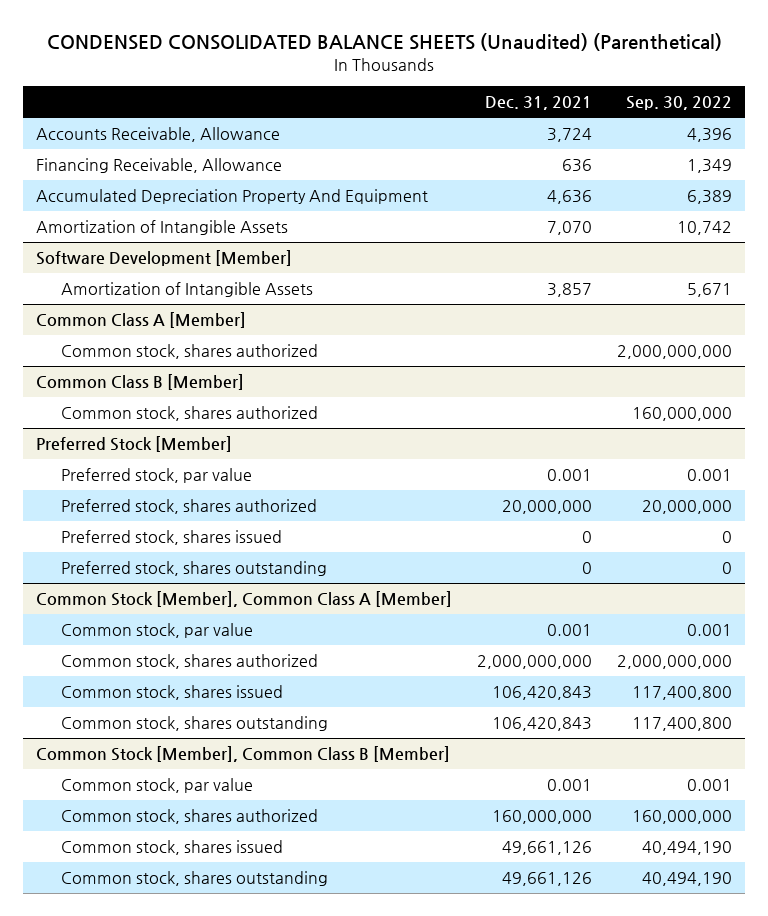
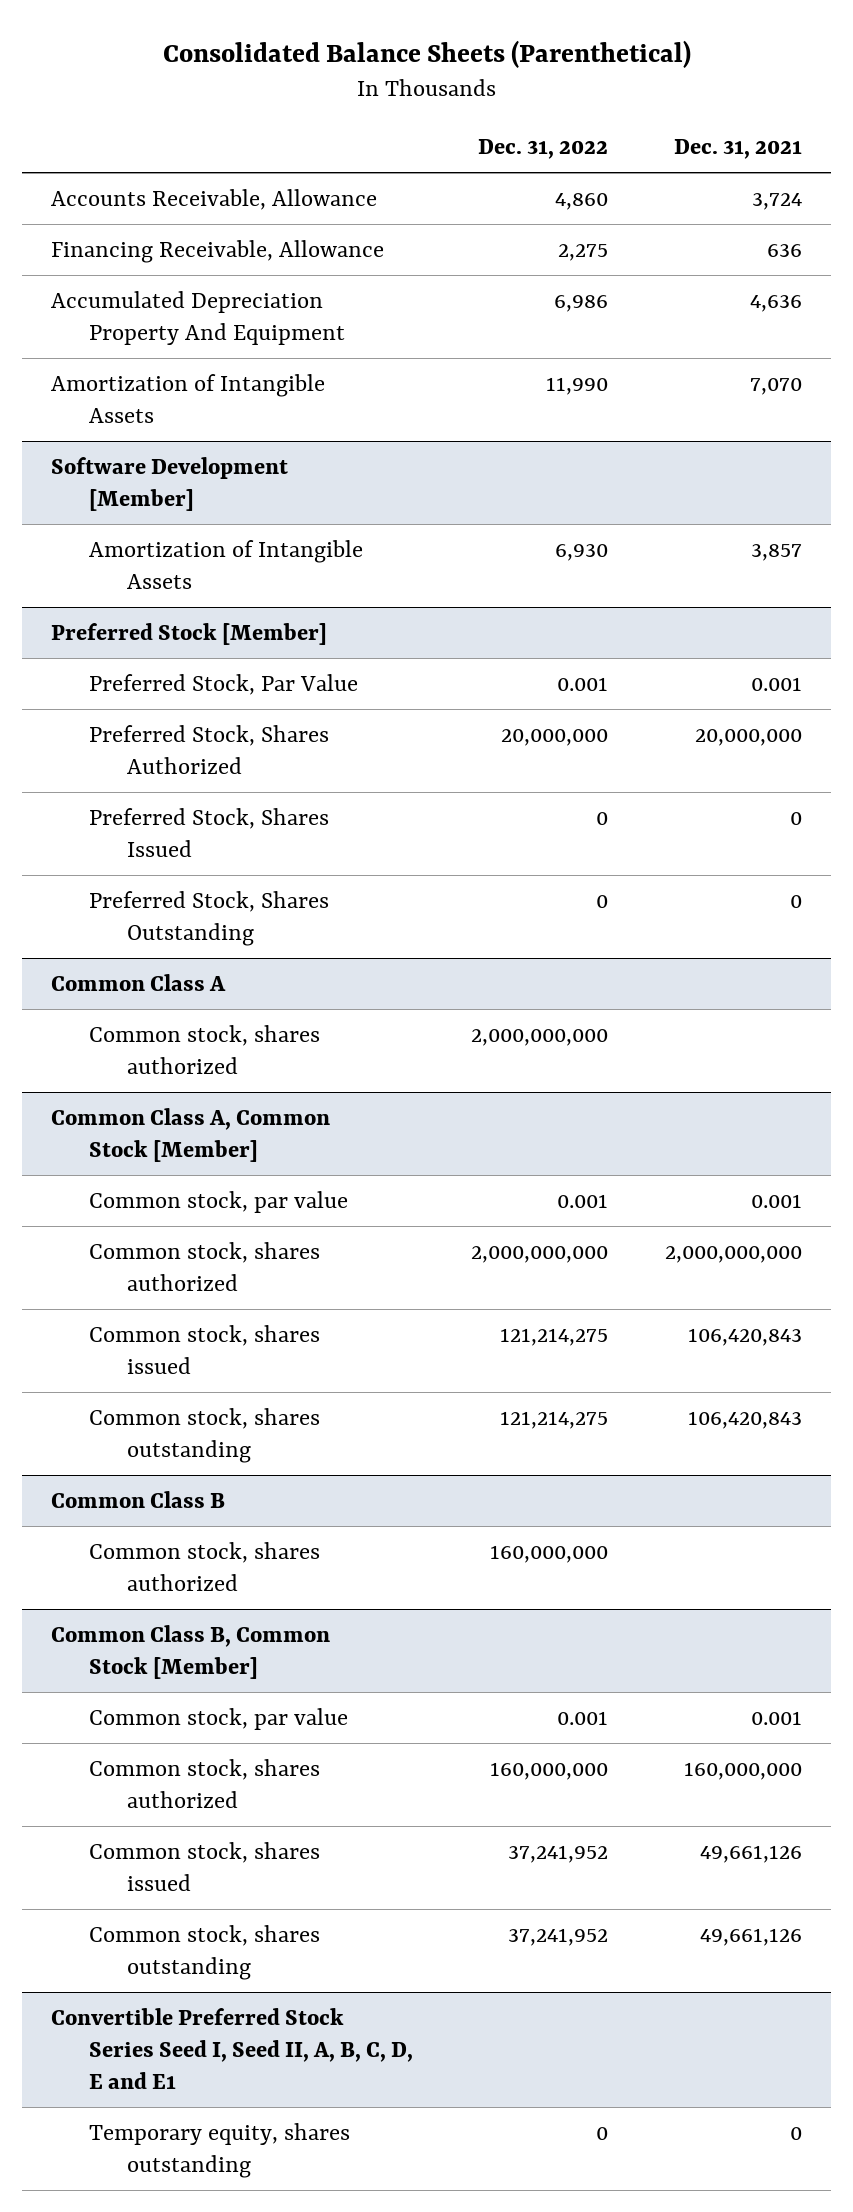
[47,33,723,52] CONDENSED CONSOLIDATED BALANCE SHEETS (Unaudited) (Parenthetical) -> [162,39,691,68] Consolidated Balance Sheets (Parenthetical)
[626,96,733,111] Sep. 30, 2022 -> none
none -> [477,139,608,160] Dec. 31, 2022
[35,312,246,329] Common Class A [Member] -> none
[60,344,318,360] Common stock, shares authorized -> none
[35,374,244,391] Common Class B [Member] -> none
[60,406,318,422] Common stock, shares authorized -> none
[60,468,252,484] Preferred stock, par value -> [89,673,359,695] Preferred Stock, Par Value
[60,499,317,515] Preferred stock, shares authorized -> [89,724,330,774] Preferred Stock, Shares Authorized
[60,530,282,546] Preferred stock, shares issued -> [89,807,330,857] Preferred Stock, Shares Issued
[60,561,327,577] Preferred stock, shares outstanding -> [89,890,330,946] Preferred Stock, Shares Outstanding
none -> [50,973,226,991] Common Class A
none -> [89,1024,321,1074] Common stock, shares authorized
[35,591,452,608] Common Stock [Member], Common Class A [Member] -> [50,1107,330,1162] Common Class A, Common Stock [Member]
none -> [50,1490,225,1508] Common Class B
none -> [89,1541,321,1591] Common stock, shares authorized
[35,746,450,763] Common Stock [Member], Common Class B [Member] -> [50,1624,330,1679] Common Class B, Common Stock [Member]
none -> [50,2007,414,2090] Convertible Preferred Stock Series Seed I, Seed II, A, B, C, D, E and E1
none -> [89,2122,351,2178] Temporary equity, shares outstanding

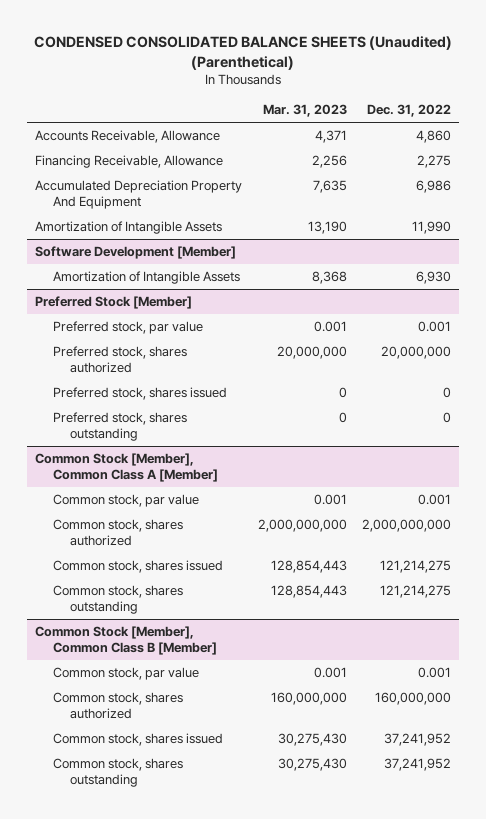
[162,39,691,68] Consolidated Balance Sheets (Parenthetical) -> [34,36,453,70] CONDENSED CONSOLIDATED BALANCE SHEETS (Unaudited) (Parenthetical)
[674,139,803,160] Dec. 31, 2021 -> none
none -> [262,104,347,118] Mar. 31, 2023
[50,973,226,991] Common Class A -> none
[89,1024,321,1074] Common stock, shares authorized -> none
[89,673,359,695] Preferred Stock, Par Value -> [52,321,203,335] Preferred stock, par value
[89,724,330,774] Preferred Stock, Shares Authorized -> [52,346,187,374] Preferred stock, shares authorized
[89,807,330,857] Preferred Stock, Shares Issued -> [52,387,227,401] Preferred stock, shares issued
[89,890,330,946] Preferred Stock, Shares Outstanding -> [52,412,187,442] Preferred stock, shares outstanding
[50,1107,330,1162] Common Class A, Common Stock [Member] -> [35,453,218,483] Common Stock [Member], Common Class A [Member]
[50,1490,225,1508] Common Class B -> none
[89,1541,321,1591] Common stock, shares authorized -> none
[50,1624,330,1679] Common Class B, Common Stock [Member] -> [35,626,217,656] Common Stock [Member], Common Class B [Member]
[50,2007,414,2090] Convertible Preferred Stock Series Seed I, Seed II, A, B, C, D, E and E1 -> none
[89,2122,351,2178] Temporary equity, shares outstanding -> none

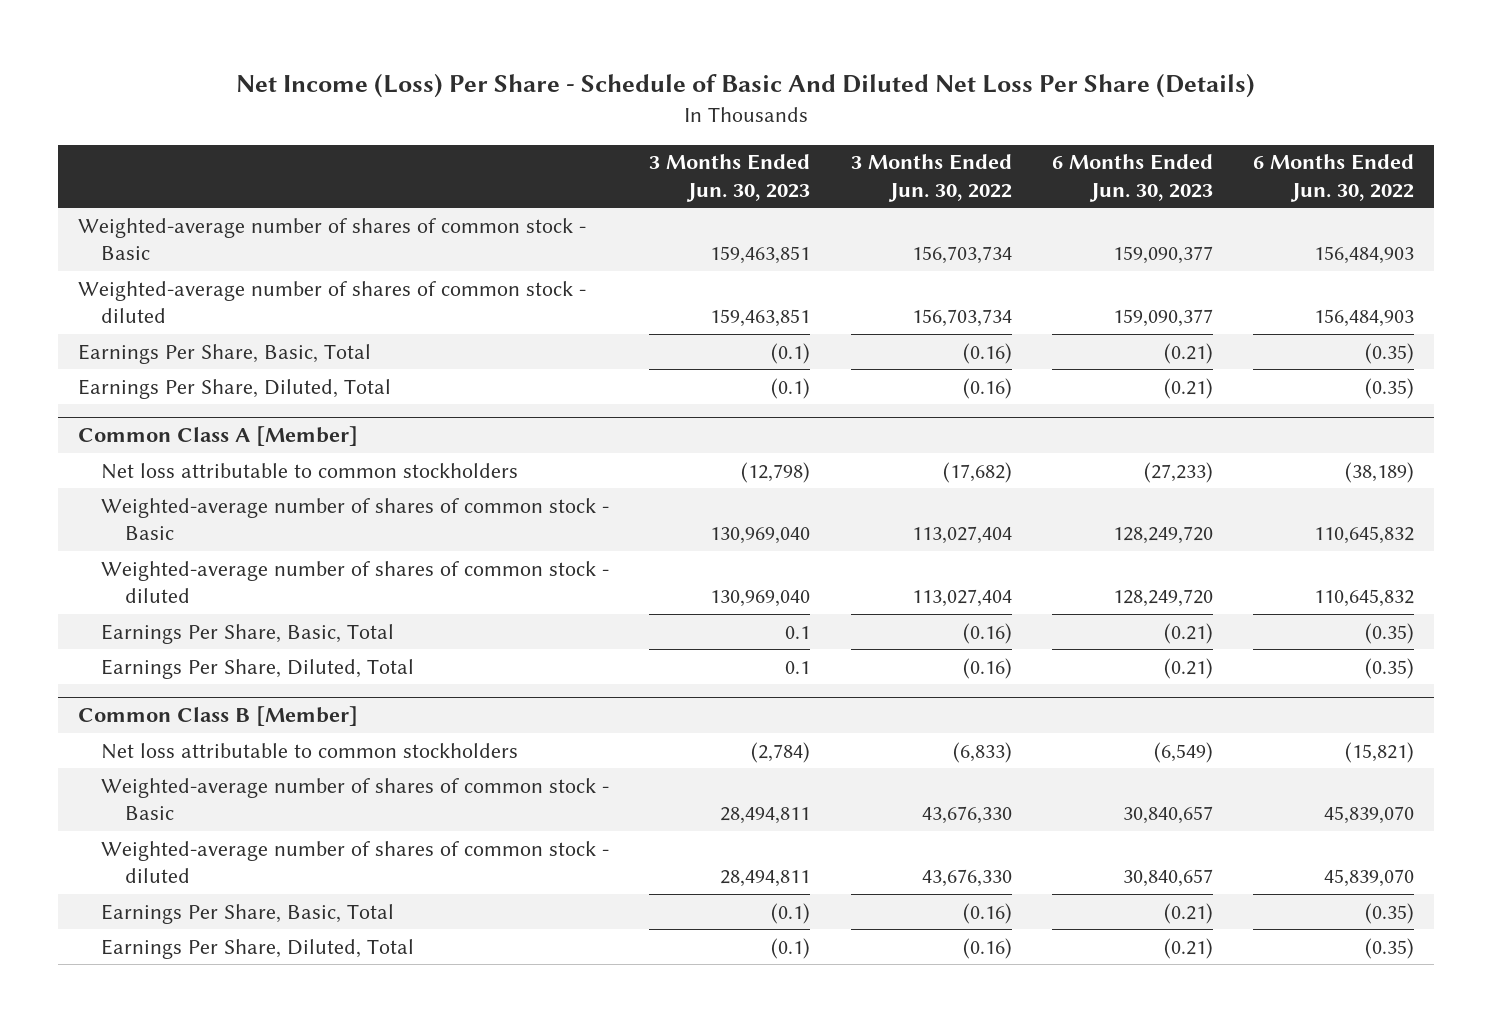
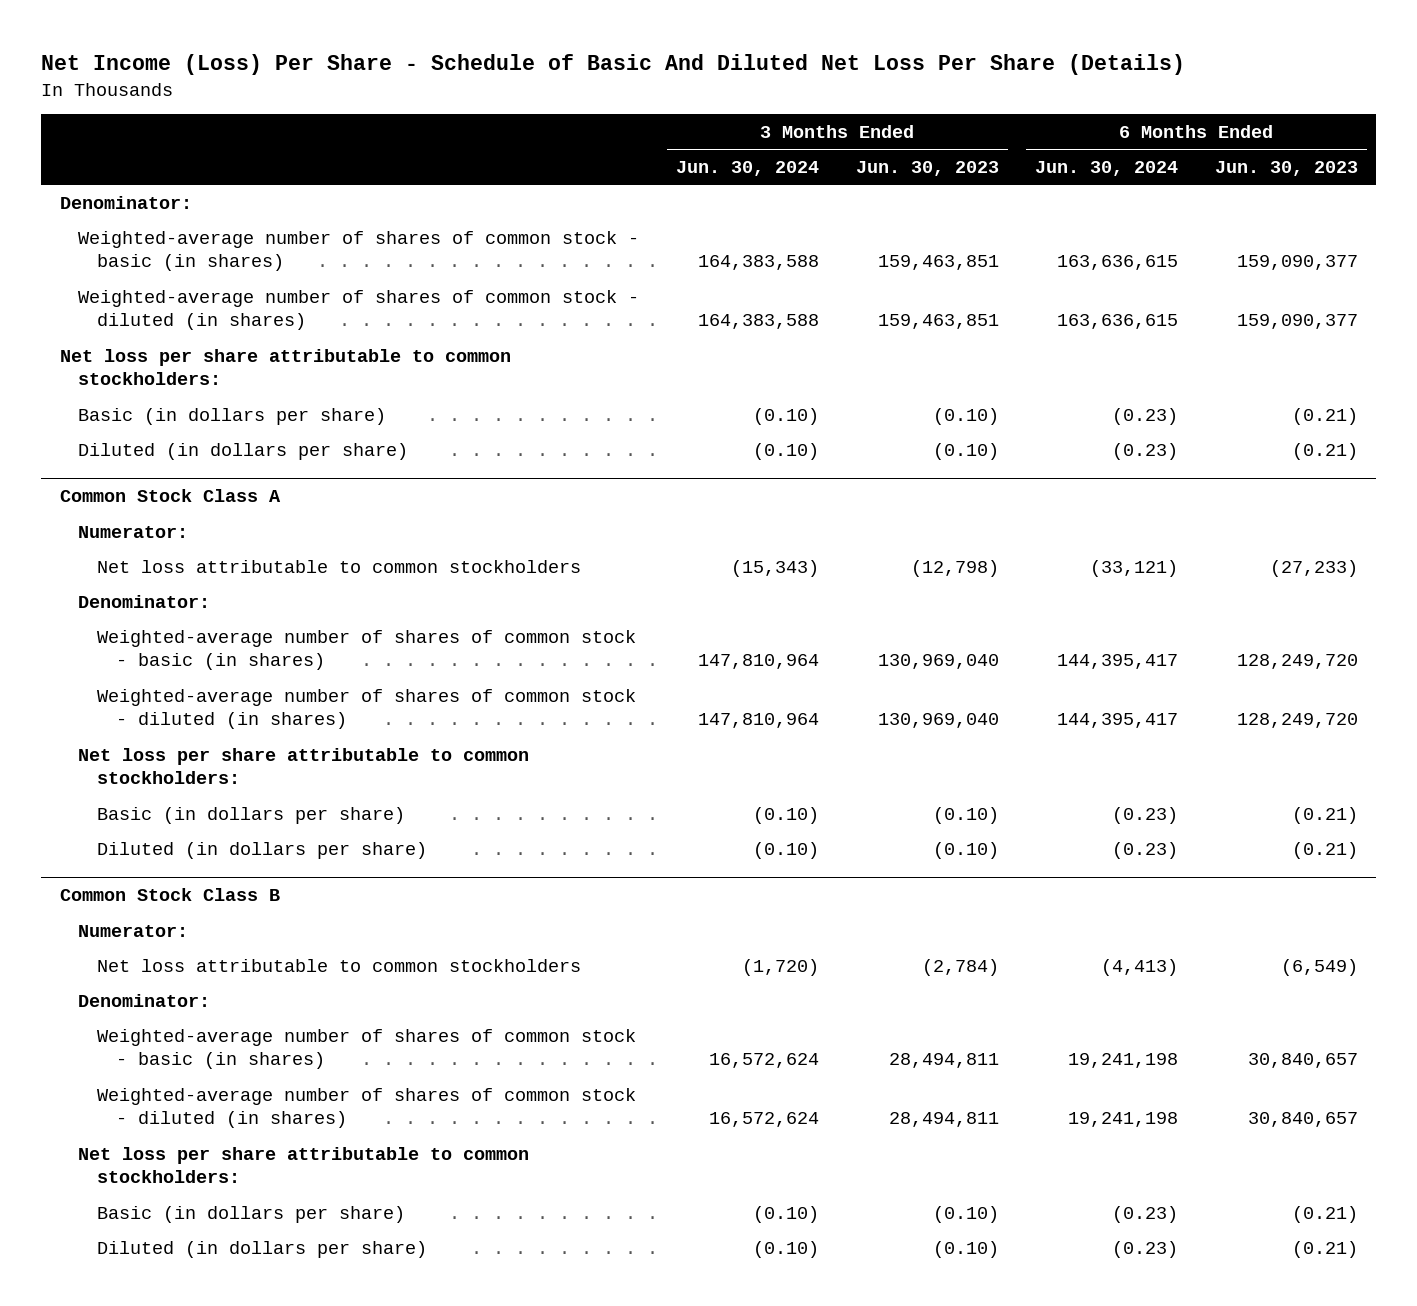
[850,154,1012,202] 3 Months Ended Jun. 30, 2022 -> none
[1252,154,1414,202] 6 Months Ended Jun. 30, 2022 -> none
none -> [675,161,819,177] Jun. 30, 2024
none -> [1035,161,1179,177] Jun. 30, 2024
none -> [59,195,192,209] Denominator:
[78,217,587,261] Weighted-average number of shares of common stock - Basic -> [78,230,640,272] Weighted-average number of shares of common stock - basic (in shares)
[78,280,587,324] Weighted-average number of shares of common stock - diluted -> [78,289,640,331] Weighted-average number of shares of common stock - diluted (in shares)
none -> [59,348,511,386] Net loss per share attributable to common stockholders:
[78,343,372,364] Earnings Per Share, Basic, Total -> [78,407,387,425] Basic (in dollars per share)
[771,342,811,364] (0.1) -> [932,407,999,425] (0.10)
[78,378,392,399] Earnings Per Share, Diluted, Total -> [78,442,409,460] Diluted (in dollars per share)
[771,377,811,399] (0.1) -> [932,442,999,460] (0.10)
[78,426,359,447] Common Class A [Member] -> [59,489,281,503] Common Stock Class A
none -> [78,525,189,538] Numerator:
none -> [78,594,211,608] Denominator:
[101,497,610,541] Weighted-average number of shares of common stock - Basic -> [97,629,637,671] Weighted-average number of shares of common stock - basic (in shares)
[101,560,610,604] Weighted-average number of shares of common stock - diluted -> [97,688,637,730] Weighted-average number of shares of common stock - diluted (in shares)
none -> [78,747,530,785] Net loss per share attributable to common stockholders:
[101,623,395,644] Earnings Per Share, Basic, Total -> [97,806,406,824] Basic (in dollars per share)
[785,625,811,639] 0.1 -> [932,806,999,824] (0.10)
[101,658,415,679] Earnings Per Share, Diluted, Total -> [97,841,428,859] Diluted (in dollars per share)
[785,660,811,674] 0.1 -> [932,841,999,859] (0.10)
[78,706,359,727] Common Class B [Member] -> [59,888,280,902] Common Stock Class B
none -> [78,924,189,937] Numerator:
none -> [78,993,211,1007] Denominator:
[101,777,610,821] Weighted-average number of shares of common stock - Basic -> [97,1028,637,1070] Weighted-average number of shares of common stock - basic (in shares)
[101,840,610,884] Weighted-average number of shares of common stock - diluted -> [97,1087,637,1129] Weighted-average number of shares of common stock - diluted (in shares)
none -> [78,1146,530,1184] Net loss per share attributable to common stockholders:
[101,903,395,924] Earnings Per Share, Basic, Total -> [97,1205,406,1223] Basic (in dollars per share)
[771,902,811,924] (0.1) -> [932,1205,999,1223] (0.10)
[101,938,415,959] Earnings Per Share, Diluted, Total -> [97,1240,428,1258] Diluted (in dollars per share)
[771,937,811,959] (0.1) -> [932,1240,999,1258] (0.10)

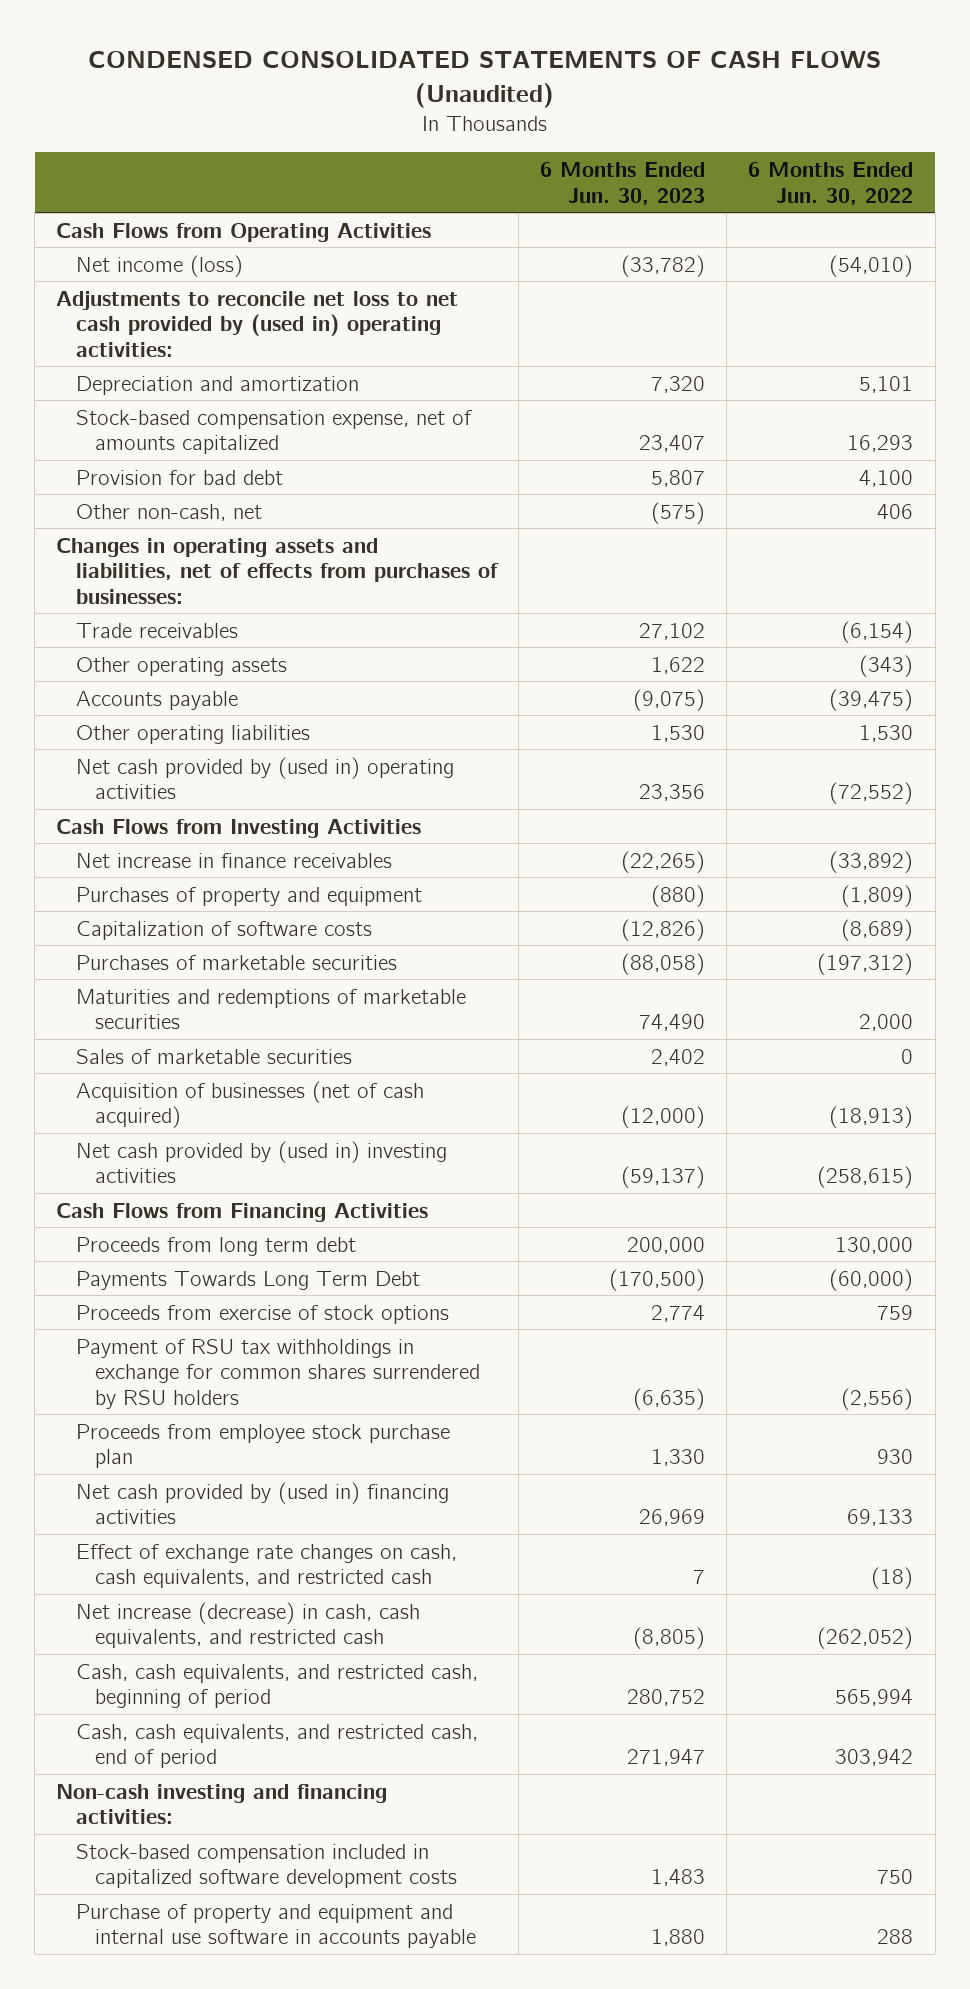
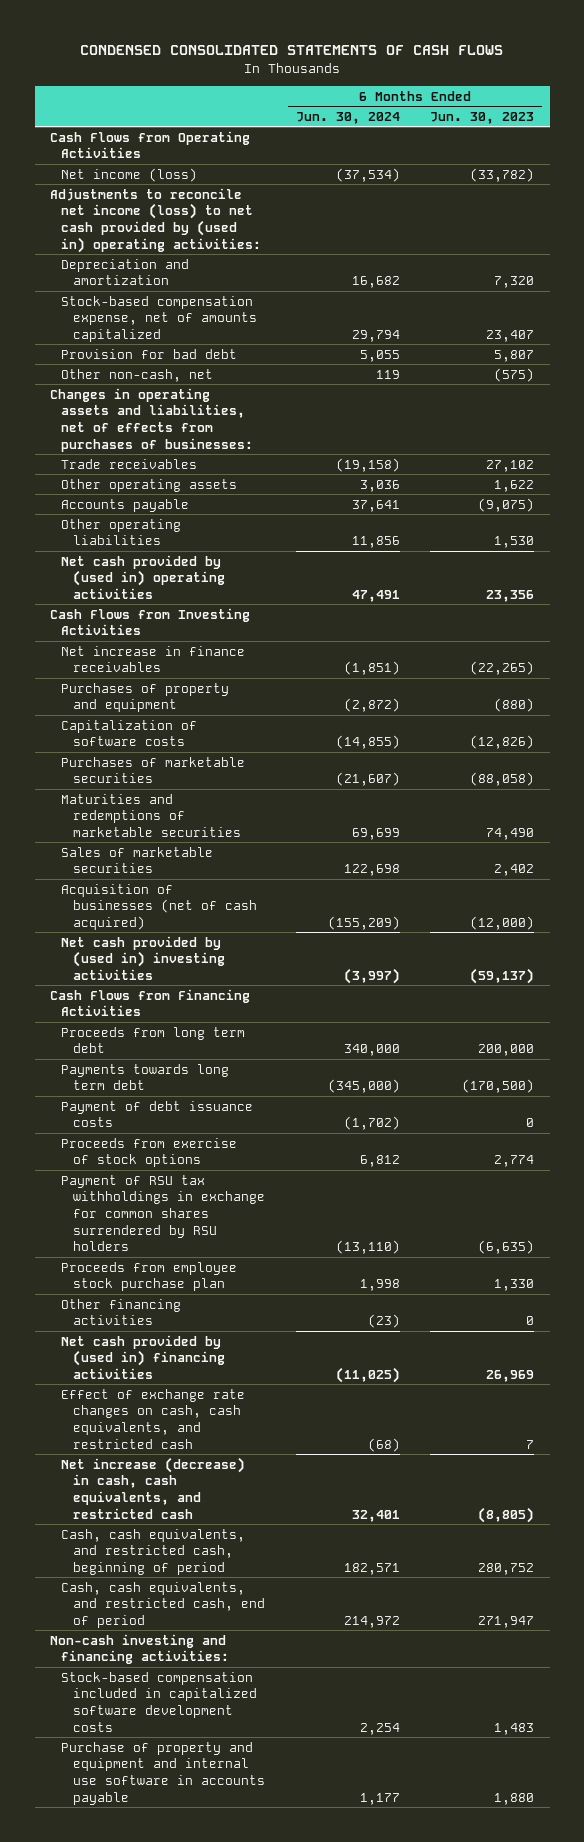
[87,51,881,108] CONDENSED CONSOLIDATED STATEMENTS OF CASH FLOWS (Unaudited) -> [80,45,504,56] CONDENSED CONSOLIDATED STATEMENTS OF CASH FLOWS
[748,161,914,205] 6 Months Ended Jun. 30, 2022 -> none
none -> [295,111,400,124] Jun. 30, 2024
[56,290,459,357] Adjustments to reconcile net loss to net cash provided by (used in) operating activities: -> [50,187,262,253] Adjustments to reconcile net income (loss) to net cash provided by (used in) operating activities:
[75,1270,420,1290] Payments Towards Long Term Debt -> [61,1063,230,1091] Payments towards long term debt
none -> [61,1100,254,1128] Payment of debt issuance costs
none -> [61,1298,182,1326] Other financing activities

